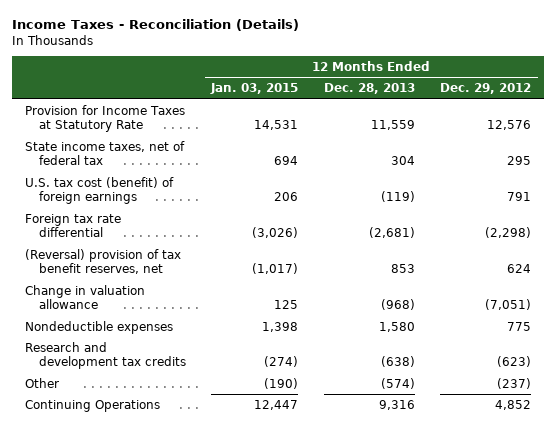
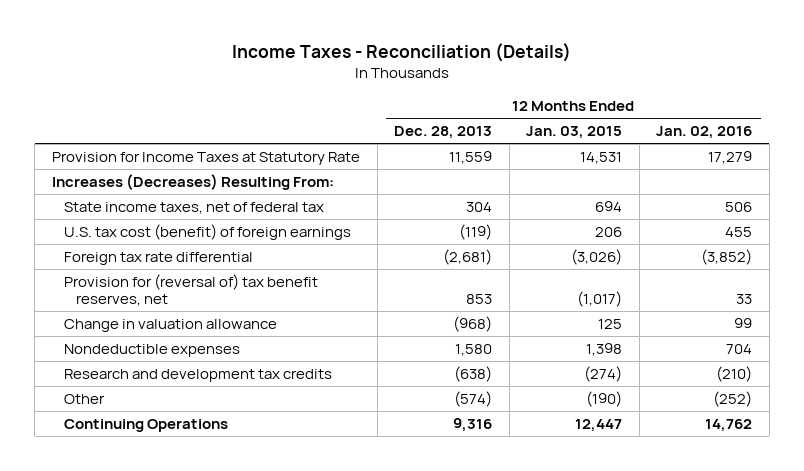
[440,83,532,95] Dec. 29, 2012 -> none
none -> [656,126,753,140] Jan. 02, 2016
none -> [51,173,334,190] Increases (Decreases) Resulting From:
[24,248,181,275] (Reversal) provision of tax benefit reserves, net -> [64,273,319,307] Provision for (reversal of) tax benefit reserves, net

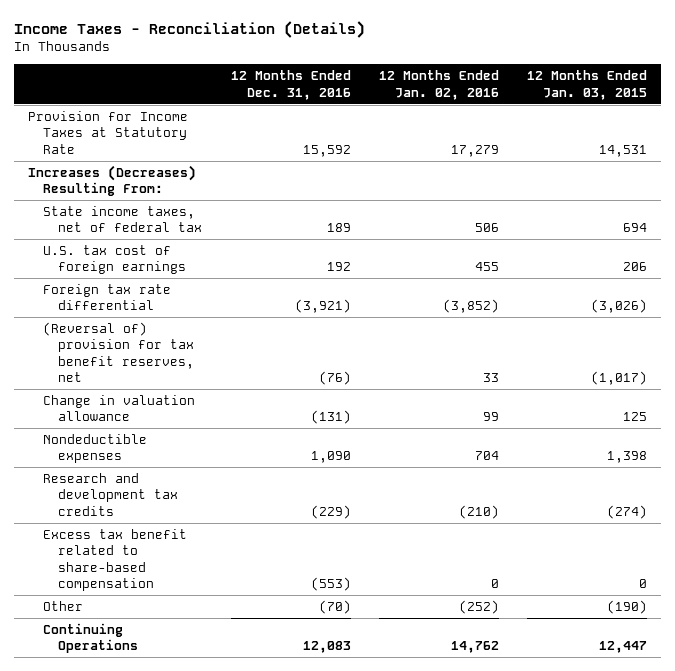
[394,126,493,140] Dec. 28, 2013 -> none
none -> [230,70,351,100] 12 Months Ended Dec. 31, 2016
[64,223,352,240] U.S. tax cost (benefit) of foreign earnings -> [43,245,187,275] U.S. tax cost of foreign earnings
[64,273,319,307] Provision for (reversal of) tax benefit reserves, net -> [43,322,195,382] (Reversal of) provision for tax benefit reserves, net
none -> [43,529,188,591] Excess tax benefit related to share-based compensation

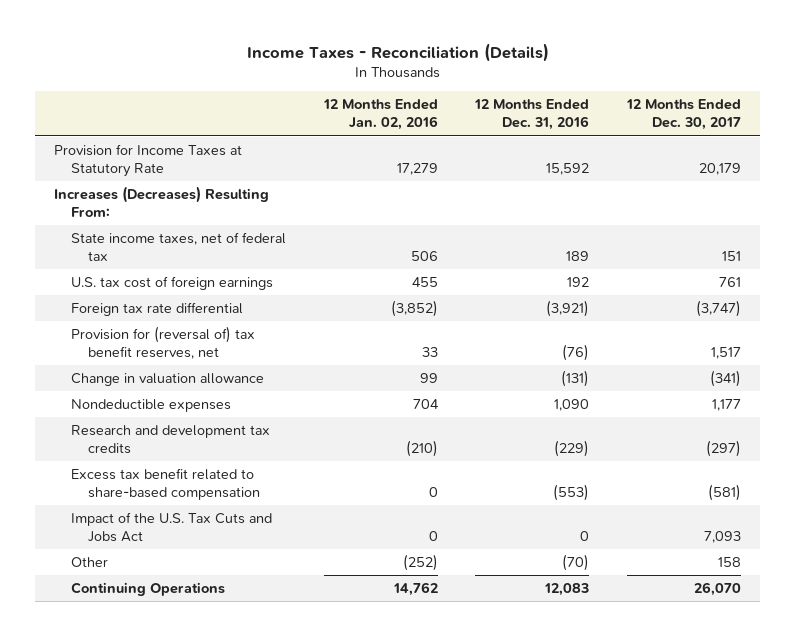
[527,70,648,100] 12 Months Ended Jan. 03, 2015 -> none
none -> [625,99,741,131] 12 Months Ended Dec. 30, 2017
[43,322,195,382] (Reversal of) provision for tax benefit reserves, net -> [71,326,256,360] Provision for (reversal of) tax benefit reserves, net
none -> [71,512,273,543] Impact of the U.S. Tax Cuts and Jobs Act

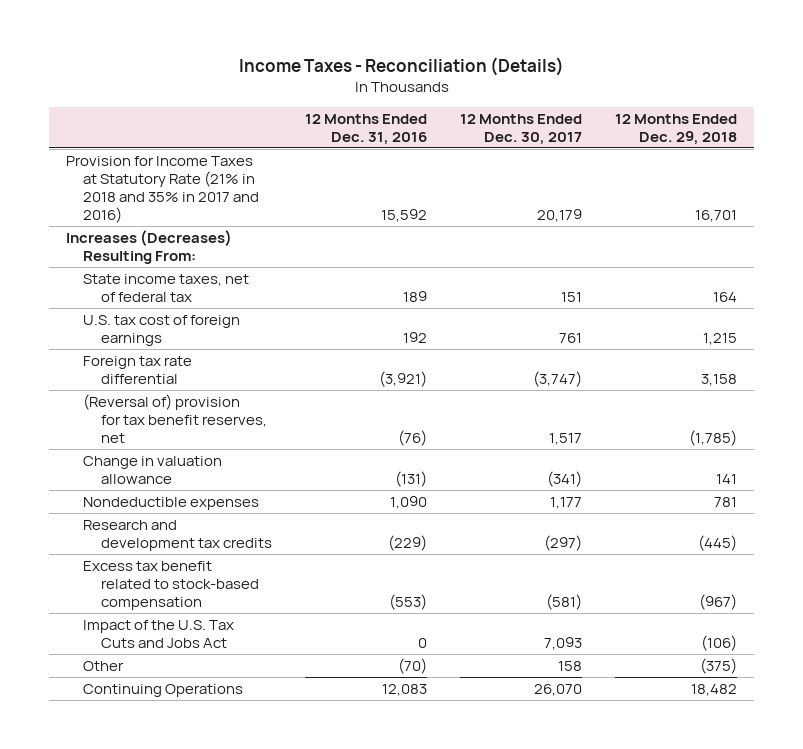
[322,99,438,131] 12 Months Ended Jan. 02, 2016 -> none
none -> [615,113,738,145] 12 Months Ended Dec. 29, 2018
[54,144,243,178] Provision for Income Taxes at Statutory Rate -> [65,155,260,224] Provision for Income Taxes at Statutory Rate (21% in 2018 and 35% in 2017 and 2016)
[71,326,256,360] Provision for (reversal of) tax benefit reserves, net -> [83,393,267,444] (Reversal of) provision for tax benefit reserves, net
[71,468,260,501] Excess tax benefit related to share-based compensation -> [83,560,259,611] Excess tax benefit related to stock-based compensation

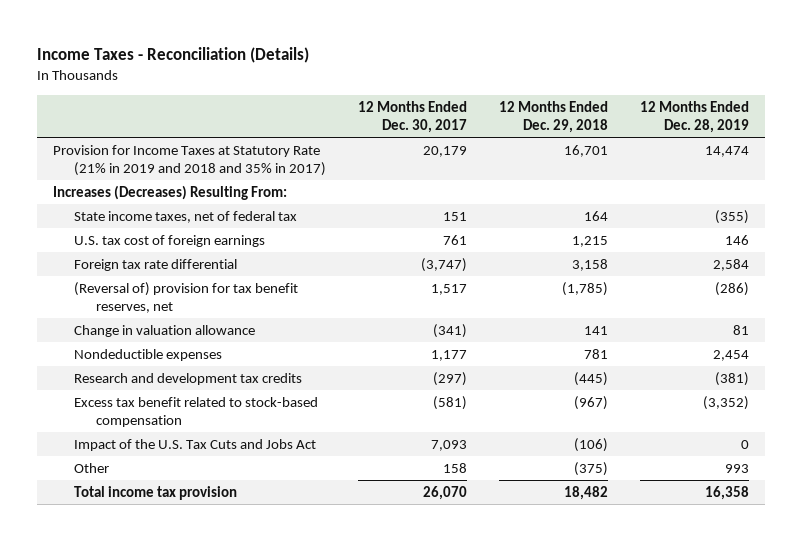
[304,113,427,145] 12 Months Ended Dec. 31, 2016 -> none
none -> [640,100,750,134] 12 Months Ended Dec. 28, 2019
[65,155,260,224] Provision for Income Taxes at Statutory Rate (21% in 2018 and 35% in 2017 and 2016) -> [52,144,327,177] Provision for Income Taxes at Statutory Rate (21% in 2019 and 2018 and 35% in 2017)
[83,683,244,697] Continuing Operations -> [74,485,238,500] Total income tax provision

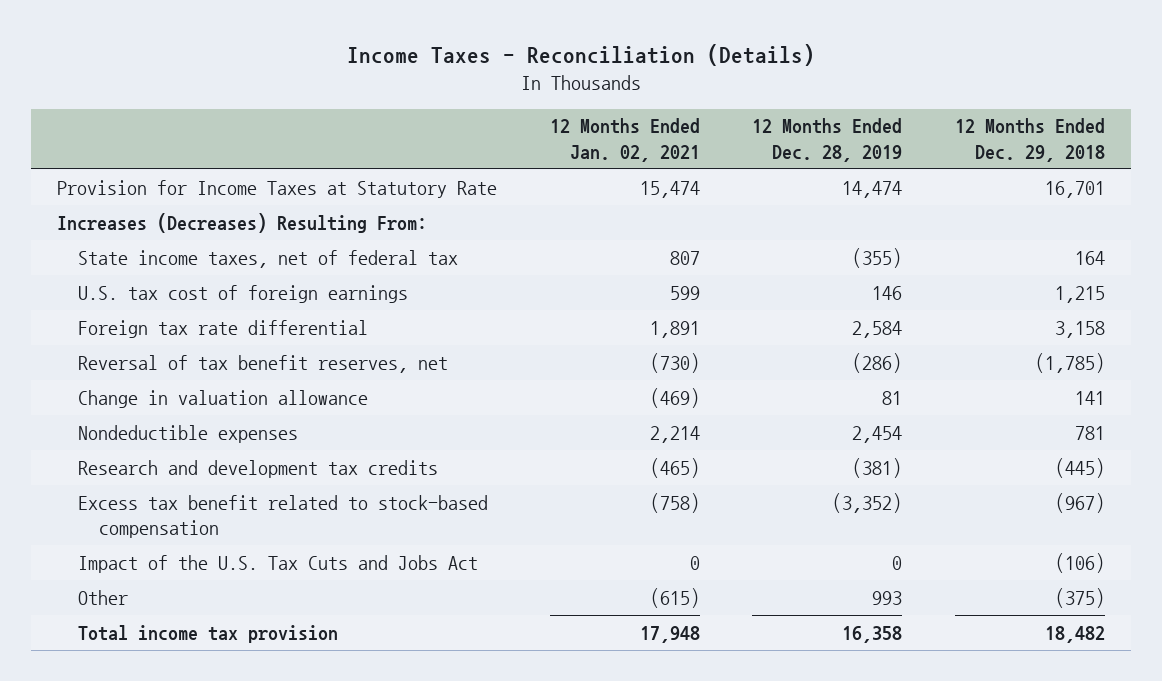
[358,100,468,134] 12 Months Ended Dec. 30, 2017 -> none
none -> [549,118,700,163] 12 Months Ended Jan. 02, 2021
[52,144,327,177] Provision for Income Taxes at Statutory Rate (21% in 2019 and 2018 and 35% in 2017) -> [56,179,497,198] Provision for Income Taxes at Statutory Rate
[74,281,299,314] (Reversal of) provision for tax benefit reserves, net -> [78,354,449,373] Reversal of tax benefit reserves, net

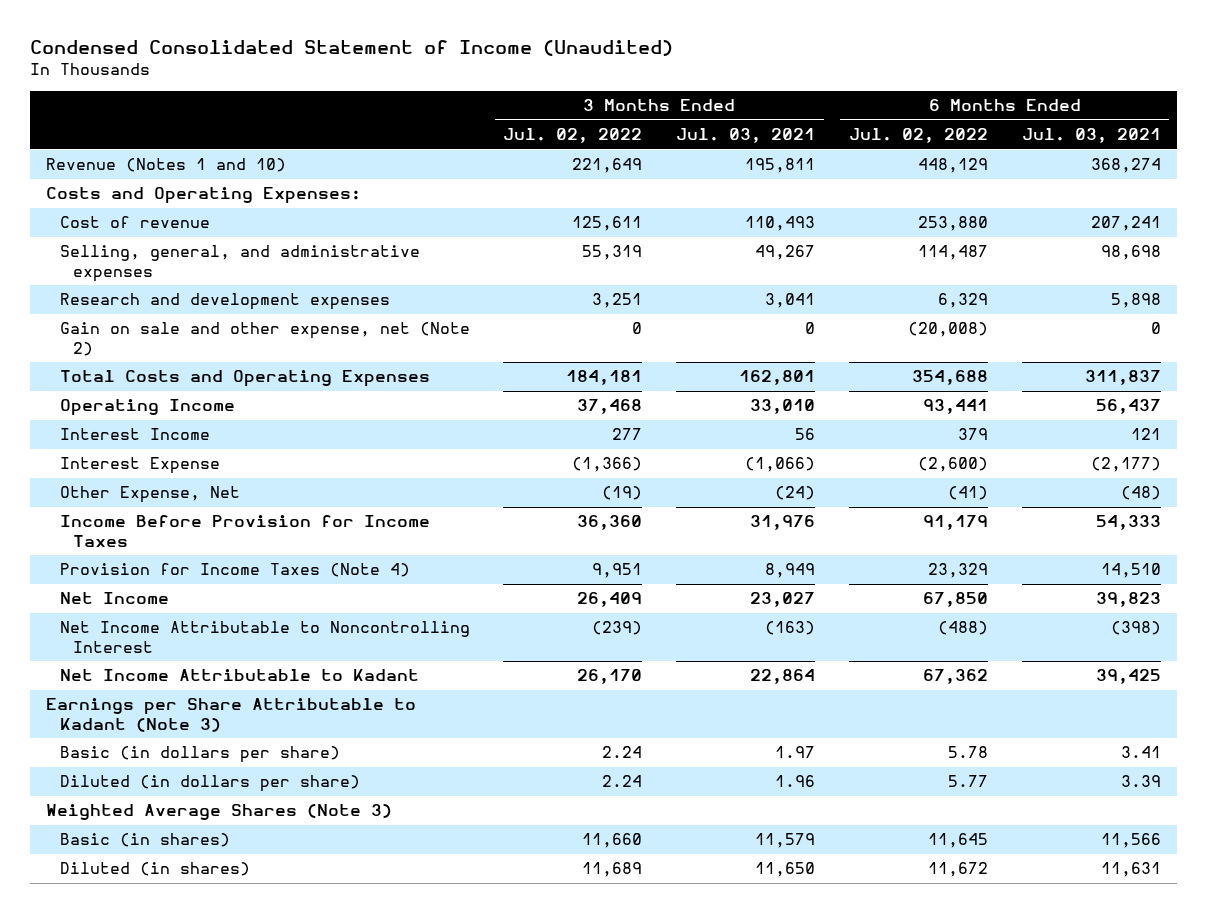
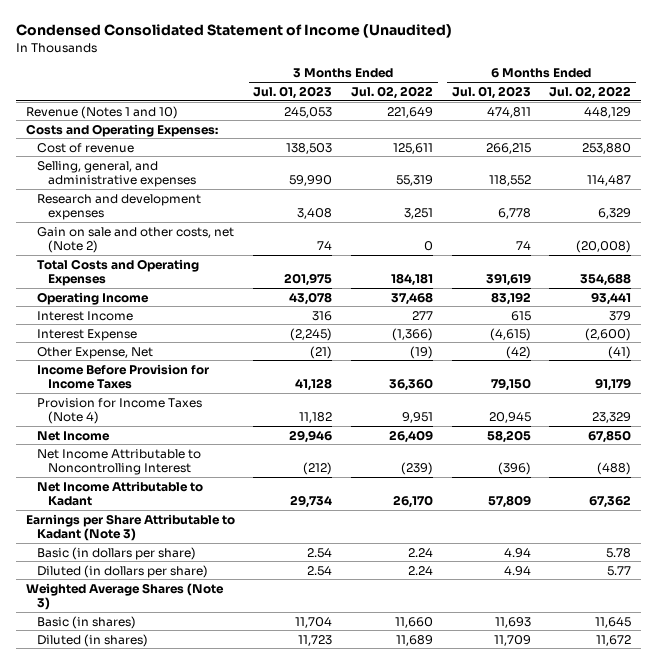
[676,128,816,144] Jul. 03, 2021 -> none
[1021,128,1161,144] Jul. 03, 2021 -> none
none -> [253,85,333,99] Jul. 01, 2023
none -> [451,85,531,99] Jul. 01, 2023
[59,322,470,356] Gain on sale and other expense, net (Note 2) -> [36,226,234,254] Gain on sale and other costs, net (Note 2)

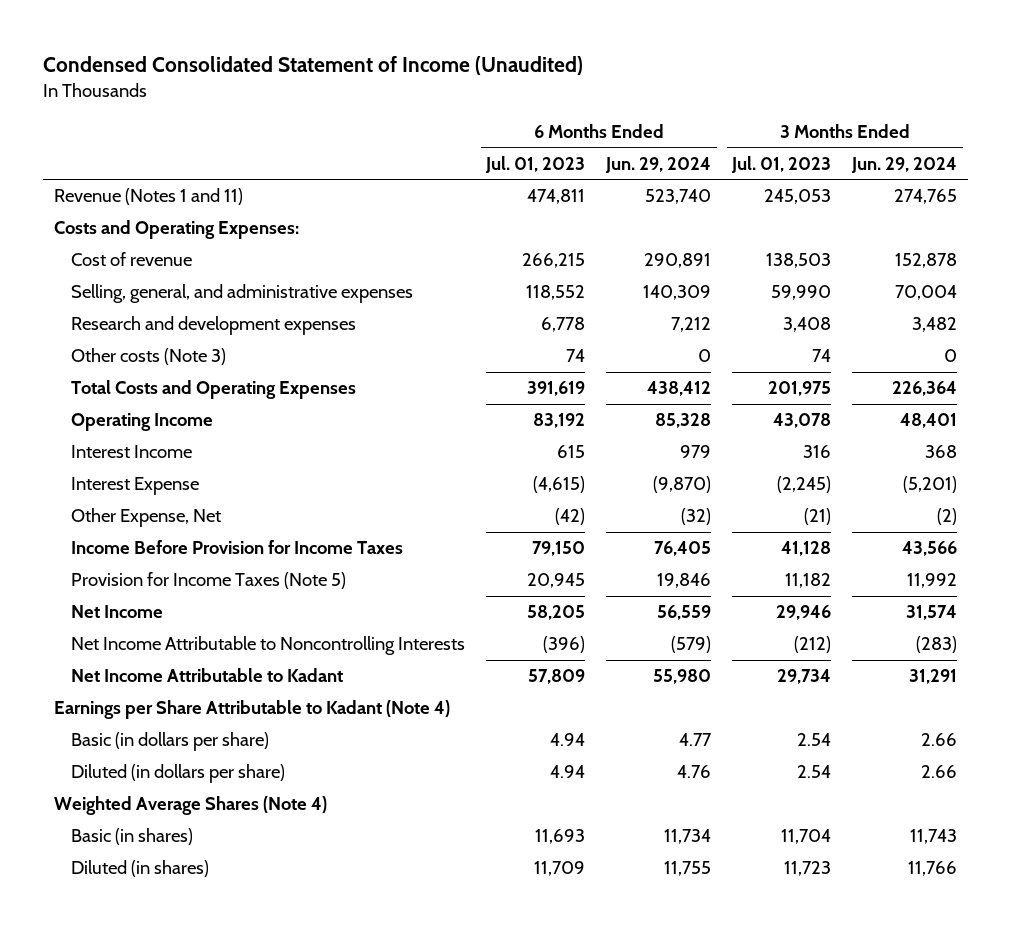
[350,85,433,99] Jul. 02, 2022 -> none
[549,85,632,99] Jul. 02, 2022 -> none
none -> [605,156,712,173] Jun. 29, 2024
none -> [851,156,958,173] Jun. 29, 2024
[25,105,178,119] Revenue (Notes 1 and 10) -> [53,188,243,206] Revenue (Notes 1 and 11)
[36,226,234,254] Gain on sale and other costs, net (Note 2) -> [71,348,227,366] Other costs (Note 3)
[36,397,202,425] Provision for Income Taxes (Note 4) -> [71,572,347,590] Provision for Income Taxes (Note 5)
[36,448,201,476] Net Income Attributable to Noncontrolling Interest -> [71,636,466,656] Net Income Attributable to Noncontrolling Interests
[25,513,235,542] Earnings per Share Attributable to Kadant (Note 3) -> [53,700,450,720] Earnings per Share Attributable to Kadant (Note 4)
[25,582,224,611] Weighted Average Shares (Note 3) -> [53,796,327,816] Weighted Average Shares (Note 4)

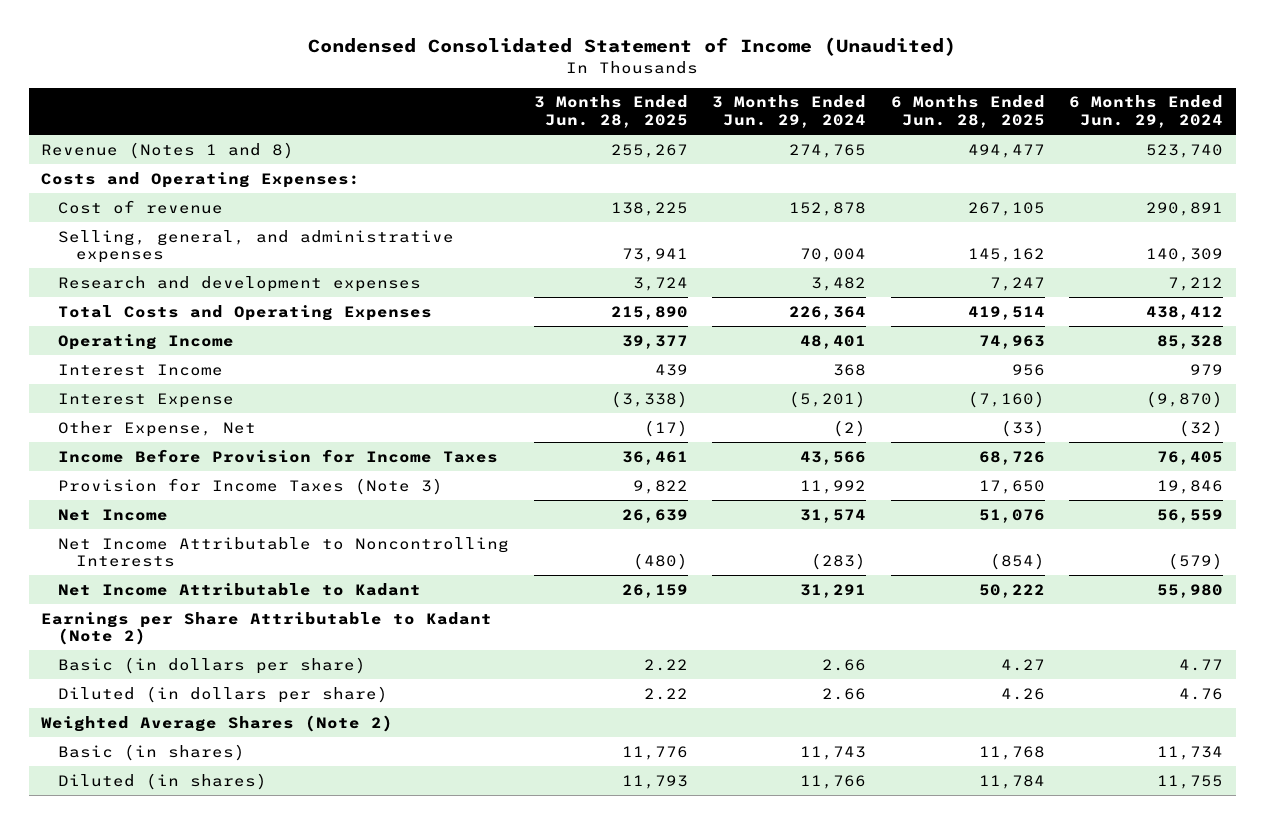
[485,155,586,173] Jul. 01, 2023 -> none
[731,155,832,173] Jul. 01, 2023 -> none
none -> [533,95,688,129] 3 Months Ended Jun. 28, 2025
none -> [890,95,1045,129] 6 Months Ended Jun. 28, 2025
[53,188,243,206] Revenue (Notes 1 and 11) -> [40,141,294,159] Revenue (Notes 1 and 8)
[71,348,227,366] Other costs (Note 3) -> none
[71,572,347,590] Provision for Income Taxes (Note 5) -> [58,477,444,495] Provision for Income Taxes (Note 3)
[53,700,450,720] Earnings per Share Attributable to Kadant (Note 4) -> [40,611,492,646] Earnings per Share Attributable to Kadant (Note 2)
[53,796,327,816] Weighted Average Shares (Note 4) -> [40,714,393,732] Weighted Average Shares (Note 2)

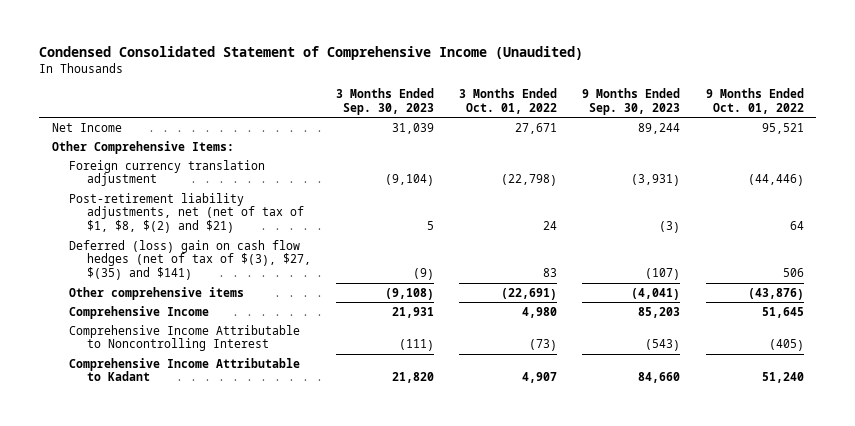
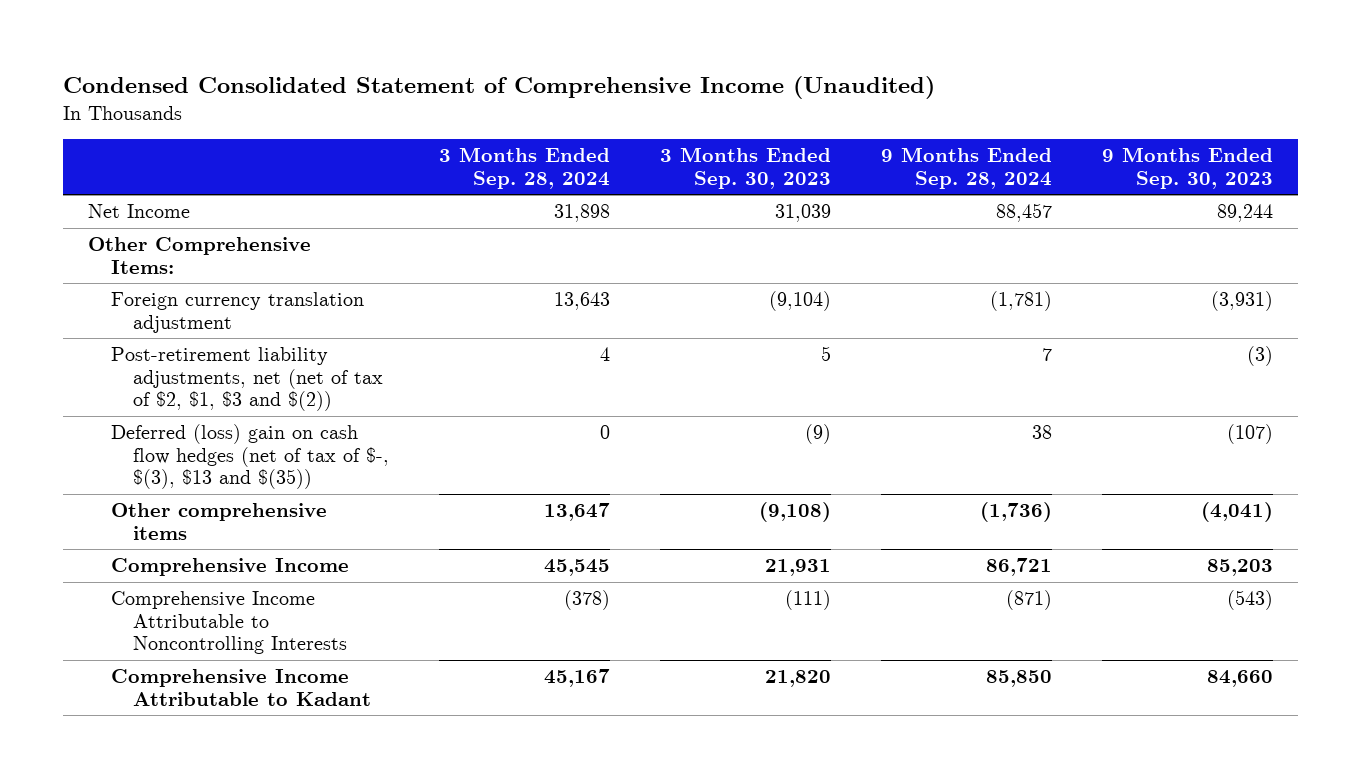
[459,88,558,115] 3 Months Ended Oct. 01, 2022 -> none
[705,88,804,115] 9 Months Ended Oct. 01, 2022 -> none
none -> [439,147,611,189] 3 Months Ended Sep. 28, 2024
none -> [881,147,1053,189] 9 Months Ended Sep. 28, 2024
[69,192,304,234] Post-retirement liability adjustments, net (net of tax of $1, $8, $(2) and $21) -> [110,347,384,411] Post-retirement liability adjustments, net (net of tax of $2, $1, $3 and $(2))
[69,239,311,281] Deferred (loss) gain on cash flow hedges (net of tax of $(3), $27, $(35) and $141) -> [110,424,390,489] Deferred (loss) gain on cash flow hedges (net of tax of $-, $(3), $13 and $(35))
[69,324,301,352] Comprehensive Income Attributable to Noncontrolling Interest -> [110,591,348,654] Comprehensive Income Attributable to Noncontrolling Interests

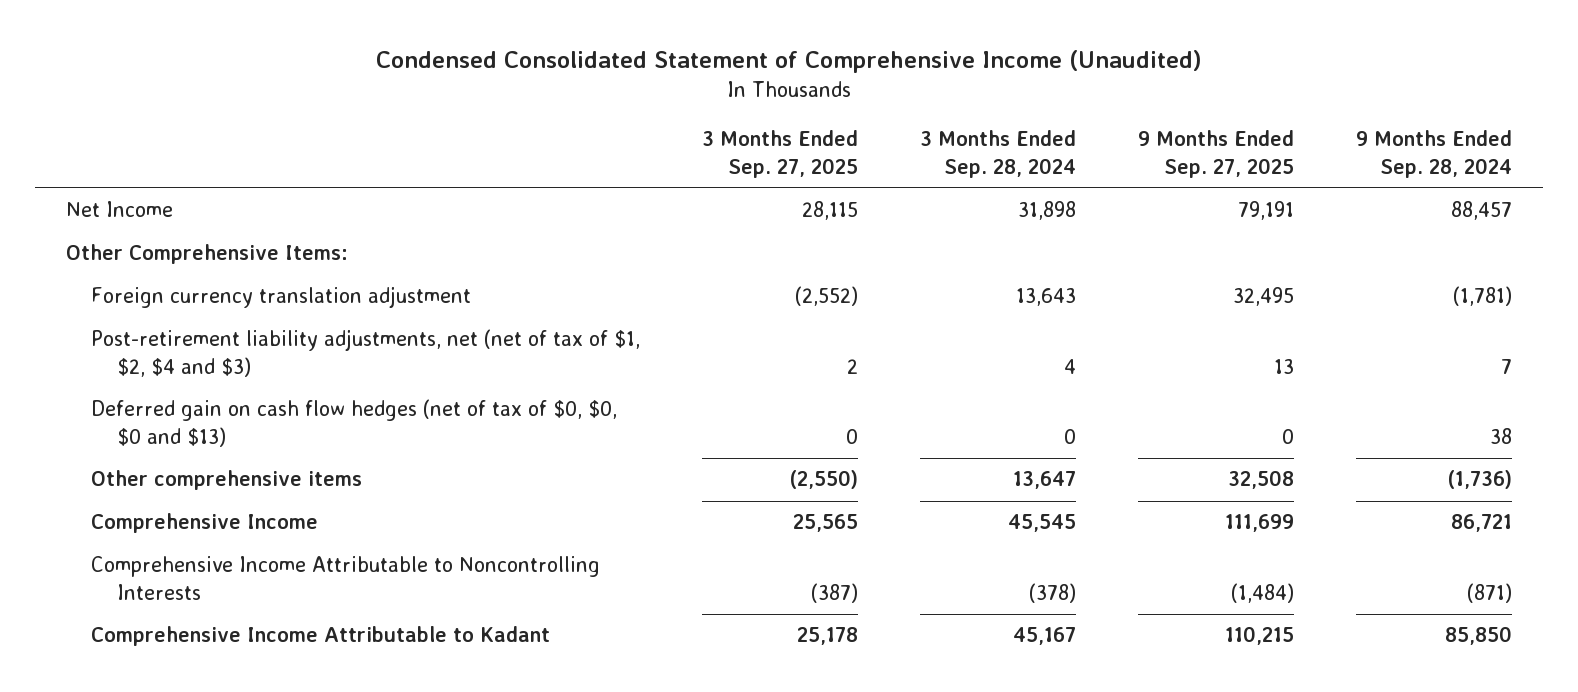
[660,147,832,189] 3 Months Ended Sep. 30, 2023 -> none
[1102,147,1274,189] 9 Months Ended Sep. 30, 2023 -> none
none -> [702,130,859,178] 3 Months Ended Sep. 27, 2025
none -> [1138,130,1295,178] 9 Months Ended Sep. 27, 2025
[110,347,384,411] Post-retirement liability adjustments, net (net of tax of $2, $1, $3 and $(2)) -> [91,329,641,377] Post-retirement liability adjustments, net (net of tax of $1, $2, $4 and $3)
[110,424,390,489] Deferred (loss) gain on cash flow hedges (net of tax of $-, $(3), $13 and $(35)) -> [91,399,618,447] Deferred gain on cash flow hedges (net of tax of $0, $0, $0 and $13)

